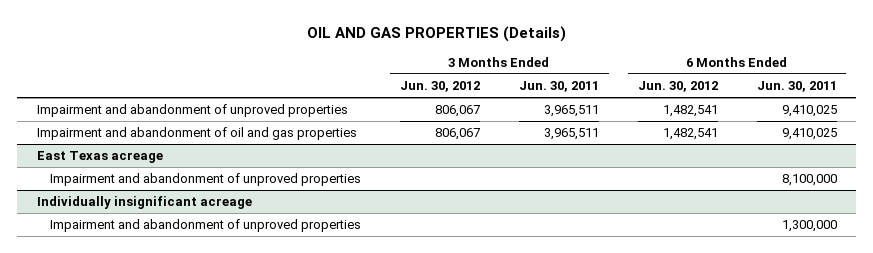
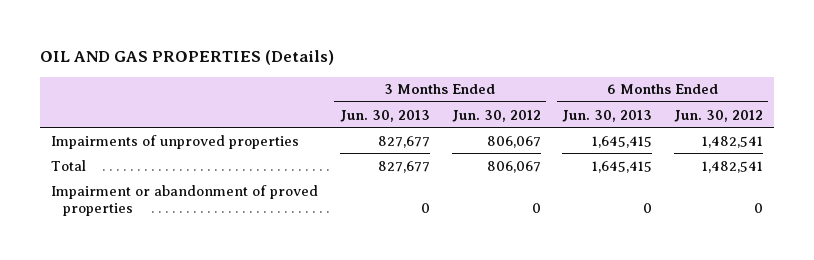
[518,81,599,93] Jun. 30, 2011 -> none
[756,81,837,93] Jun. 30, 2011 -> none
none -> [339,109,430,122] Jun. 30, 2013
none -> [562,109,653,122] Jun. 30, 2013
[36,151,163,164] East Texas acreage -> none
[50,173,362,187] Impairment and abandonment of unproved properties -> none
[36,196,252,210] Individually insignificant acreage -> none
[50,219,362,233] Impairment and abandonment of unproved properties -> none
[36,104,348,118] Impairment and abandonment of unproved properties -> [51,134,300,149] Impairments of unproved properties
[36,127,357,141] Impairment and abandonment of oil and gas properties -> [51,159,87,171] Total
none -> [51,184,319,216] Impairment or abandonment of proved properties

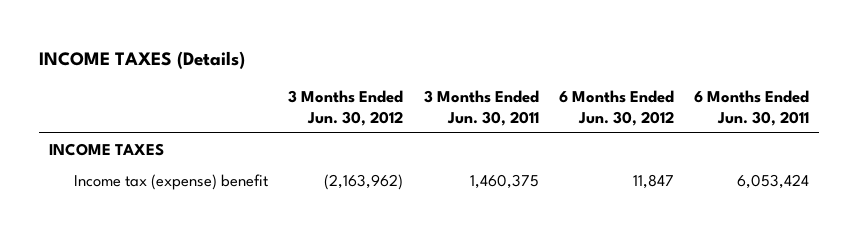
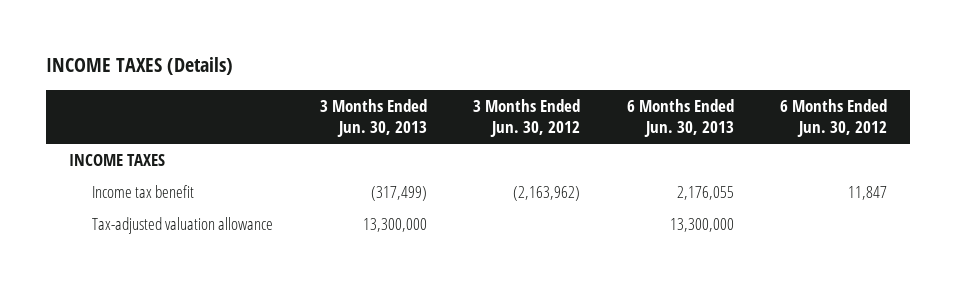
[423,89,539,126] 3 Months Ended Jun. 30, 2011 -> none
[694,89,810,126] 6 Months Ended Jun. 30, 2011 -> none
none -> [319,98,427,138] 3 Months Ended Jun. 30, 2013
none -> [626,98,734,138] 6 Months Ended Jun. 30, 2013
[73,173,268,190] Income tax (expense) benefit -> [92,185,195,199] Income tax benefit
none -> [92,217,274,235] Tax-adjusted valuation allowance

